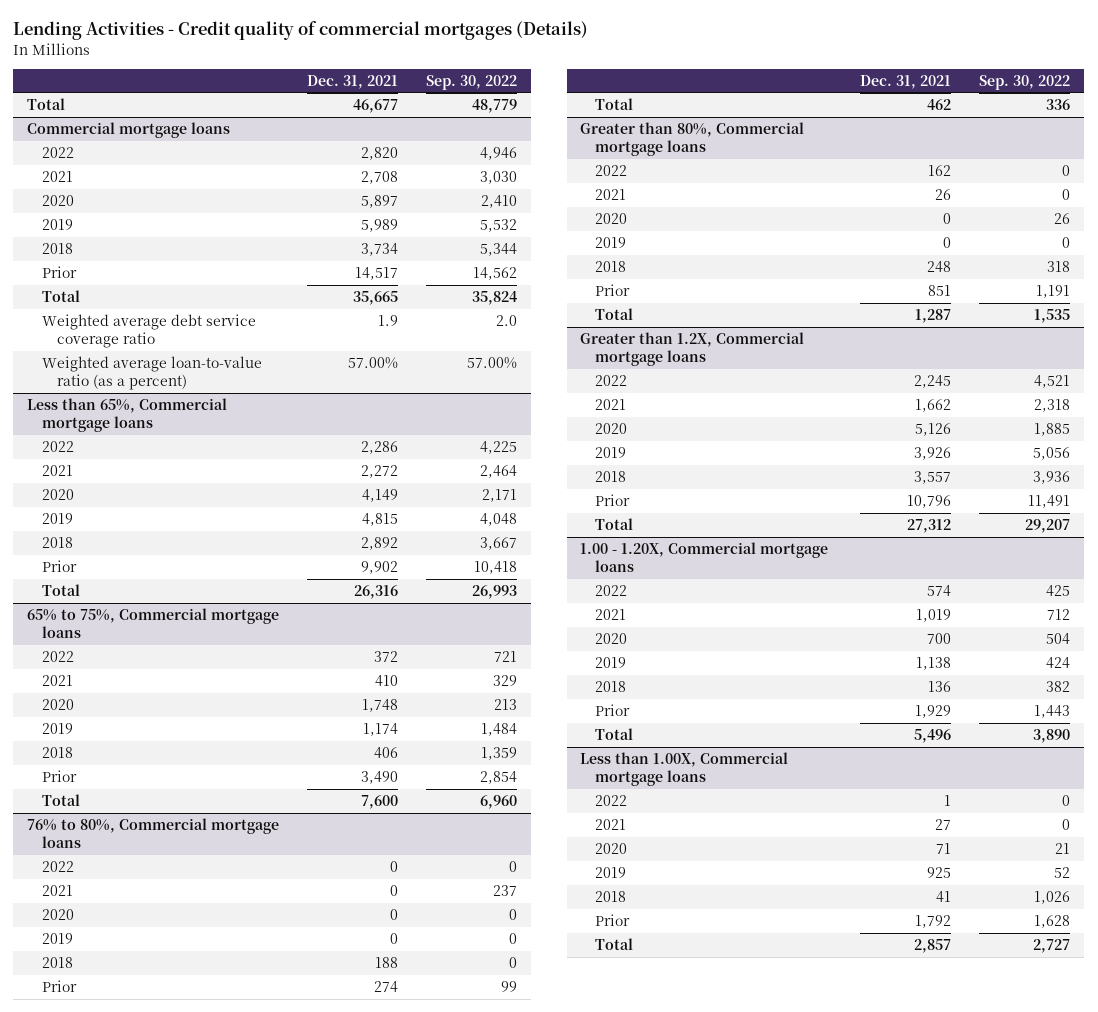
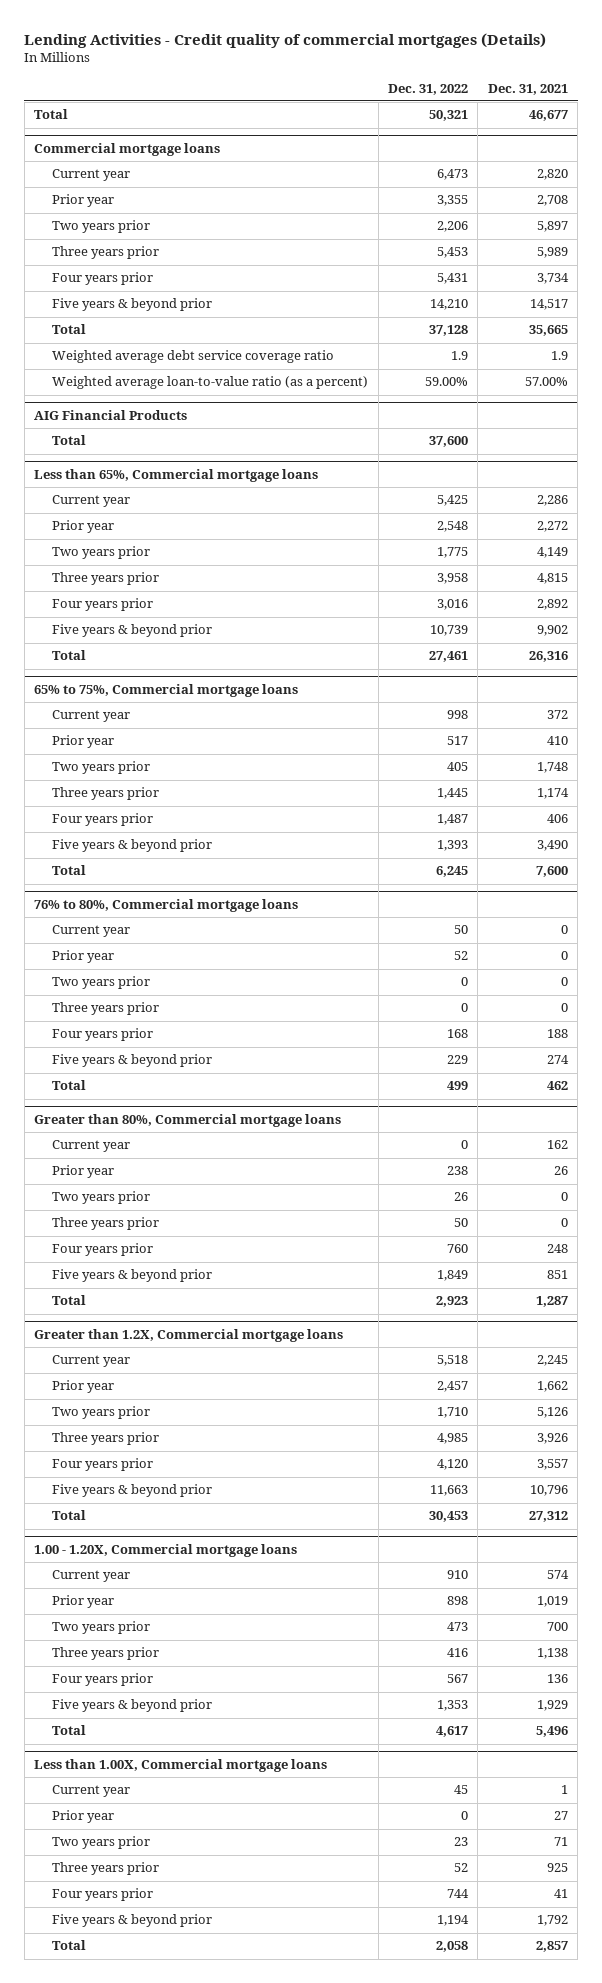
[426,74,518,90] Sep. 30, 2022 -> none
none -> [388,83,469,95] Dec. 31, 2022
[42,147,75,159] 2022 -> [52,169,131,182] Current year
[42,171,74,183] 2021 -> [52,194,115,208] Prior year
[42,195,75,207] 2020 -> [52,220,151,234] Two years prior
[42,219,74,231] 2019 -> [52,246,160,260] Three years prior
[42,243,74,255] 2018 -> [52,272,154,286] Four years prior
[42,266,78,279] Prior -> [52,298,213,312] Five years & beyond prior
none -> [34,410,188,421] AIG Financial Products
none -> [52,435,87,446] Total
[42,441,75,453] 2022 -> [52,495,131,508] Current year
[42,465,74,477] 2021 -> [52,520,115,534] Prior year
[42,489,75,501] 2020 -> [52,546,151,560] Two years prior
[42,513,74,525] 2019 -> [52,572,160,586] Three years prior
[42,537,74,549] 2018 -> [52,598,154,612] Four years prior
[42,560,78,573] Prior -> [52,624,213,638] Five years & beyond prior
[42,651,75,663] 2022 -> [52,710,131,723] Current year
[42,675,74,687] 2021 -> [52,735,115,749] Prior year
[42,699,75,711] 2020 -> [52,761,151,775] Two years prior
[42,723,74,735] 2019 -> [52,787,160,801] Three years prior
[42,747,74,759] 2018 -> [52,813,154,827] Four years prior
[42,770,78,783] Prior -> [52,839,213,853] Five years & beyond prior
[42,861,75,873] 2022 -> [52,925,131,938] Current year
[42,885,74,897] 2021 -> [52,950,115,964] Prior year
[42,909,75,921] 2020 -> [52,976,151,990] Two years prior
[42,933,74,945] 2019 -> [52,1002,160,1016] Three years prior
[42,957,74,969] 2018 -> [52,1028,154,1042] Four years prior
[42,980,78,993] Prior -> [52,1054,213,1068] Five years & beyond prior
[595,165,628,177] 2022 -> [52,1140,131,1153] Current year
[595,189,627,201] 2021 -> [52,1165,115,1179] Prior year
[595,213,628,225] 2020 -> [52,1191,151,1205] Two years prior
[595,237,627,249] 2019 -> [52,1217,160,1231] Three years prior
[595,261,627,273] 2018 -> [52,1243,154,1257] Four years prior
[595,284,631,297] Prior -> [52,1269,213,1283] Five years & beyond prior
[595,375,628,387] 2022 -> [52,1355,131,1368] Current year
[595,399,627,411] 2021 -> [52,1380,115,1394] Prior year
[595,423,628,435] 2020 -> [52,1406,151,1420] Two years prior
[595,447,627,459] 2019 -> [52,1432,160,1446] Three years prior
[595,471,627,483] 2018 -> [52,1458,154,1472] Four years prior
[595,494,631,507] Prior -> [52,1484,213,1498] Five years & beyond prior
[595,585,628,597] 2022 -> [52,1570,131,1583] Current year
[595,609,627,621] 2021 -> [52,1595,115,1609] Prior year
[595,633,628,645] 2020 -> [52,1621,151,1635] Two years prior
[595,657,627,669] 2019 -> [52,1647,160,1661] Three years prior
[595,681,627,693] 2018 -> [52,1673,154,1687] Four years prior
[595,704,631,717] Prior -> [52,1699,213,1713] Five years & beyond prior
[595,795,628,807] 2022 -> [52,1785,131,1798] Current year
[595,819,627,831] 2021 -> [52,1810,115,1824] Prior year
[595,843,628,855] 2020 -> [52,1836,151,1850] Two years prior
[595,867,627,879] 2019 -> [52,1862,160,1876] Three years prior
[595,891,627,903] 2018 -> [52,1888,154,1902] Four years prior
[595,914,631,927] Prior -> [52,1914,213,1928] Five years & beyond prior

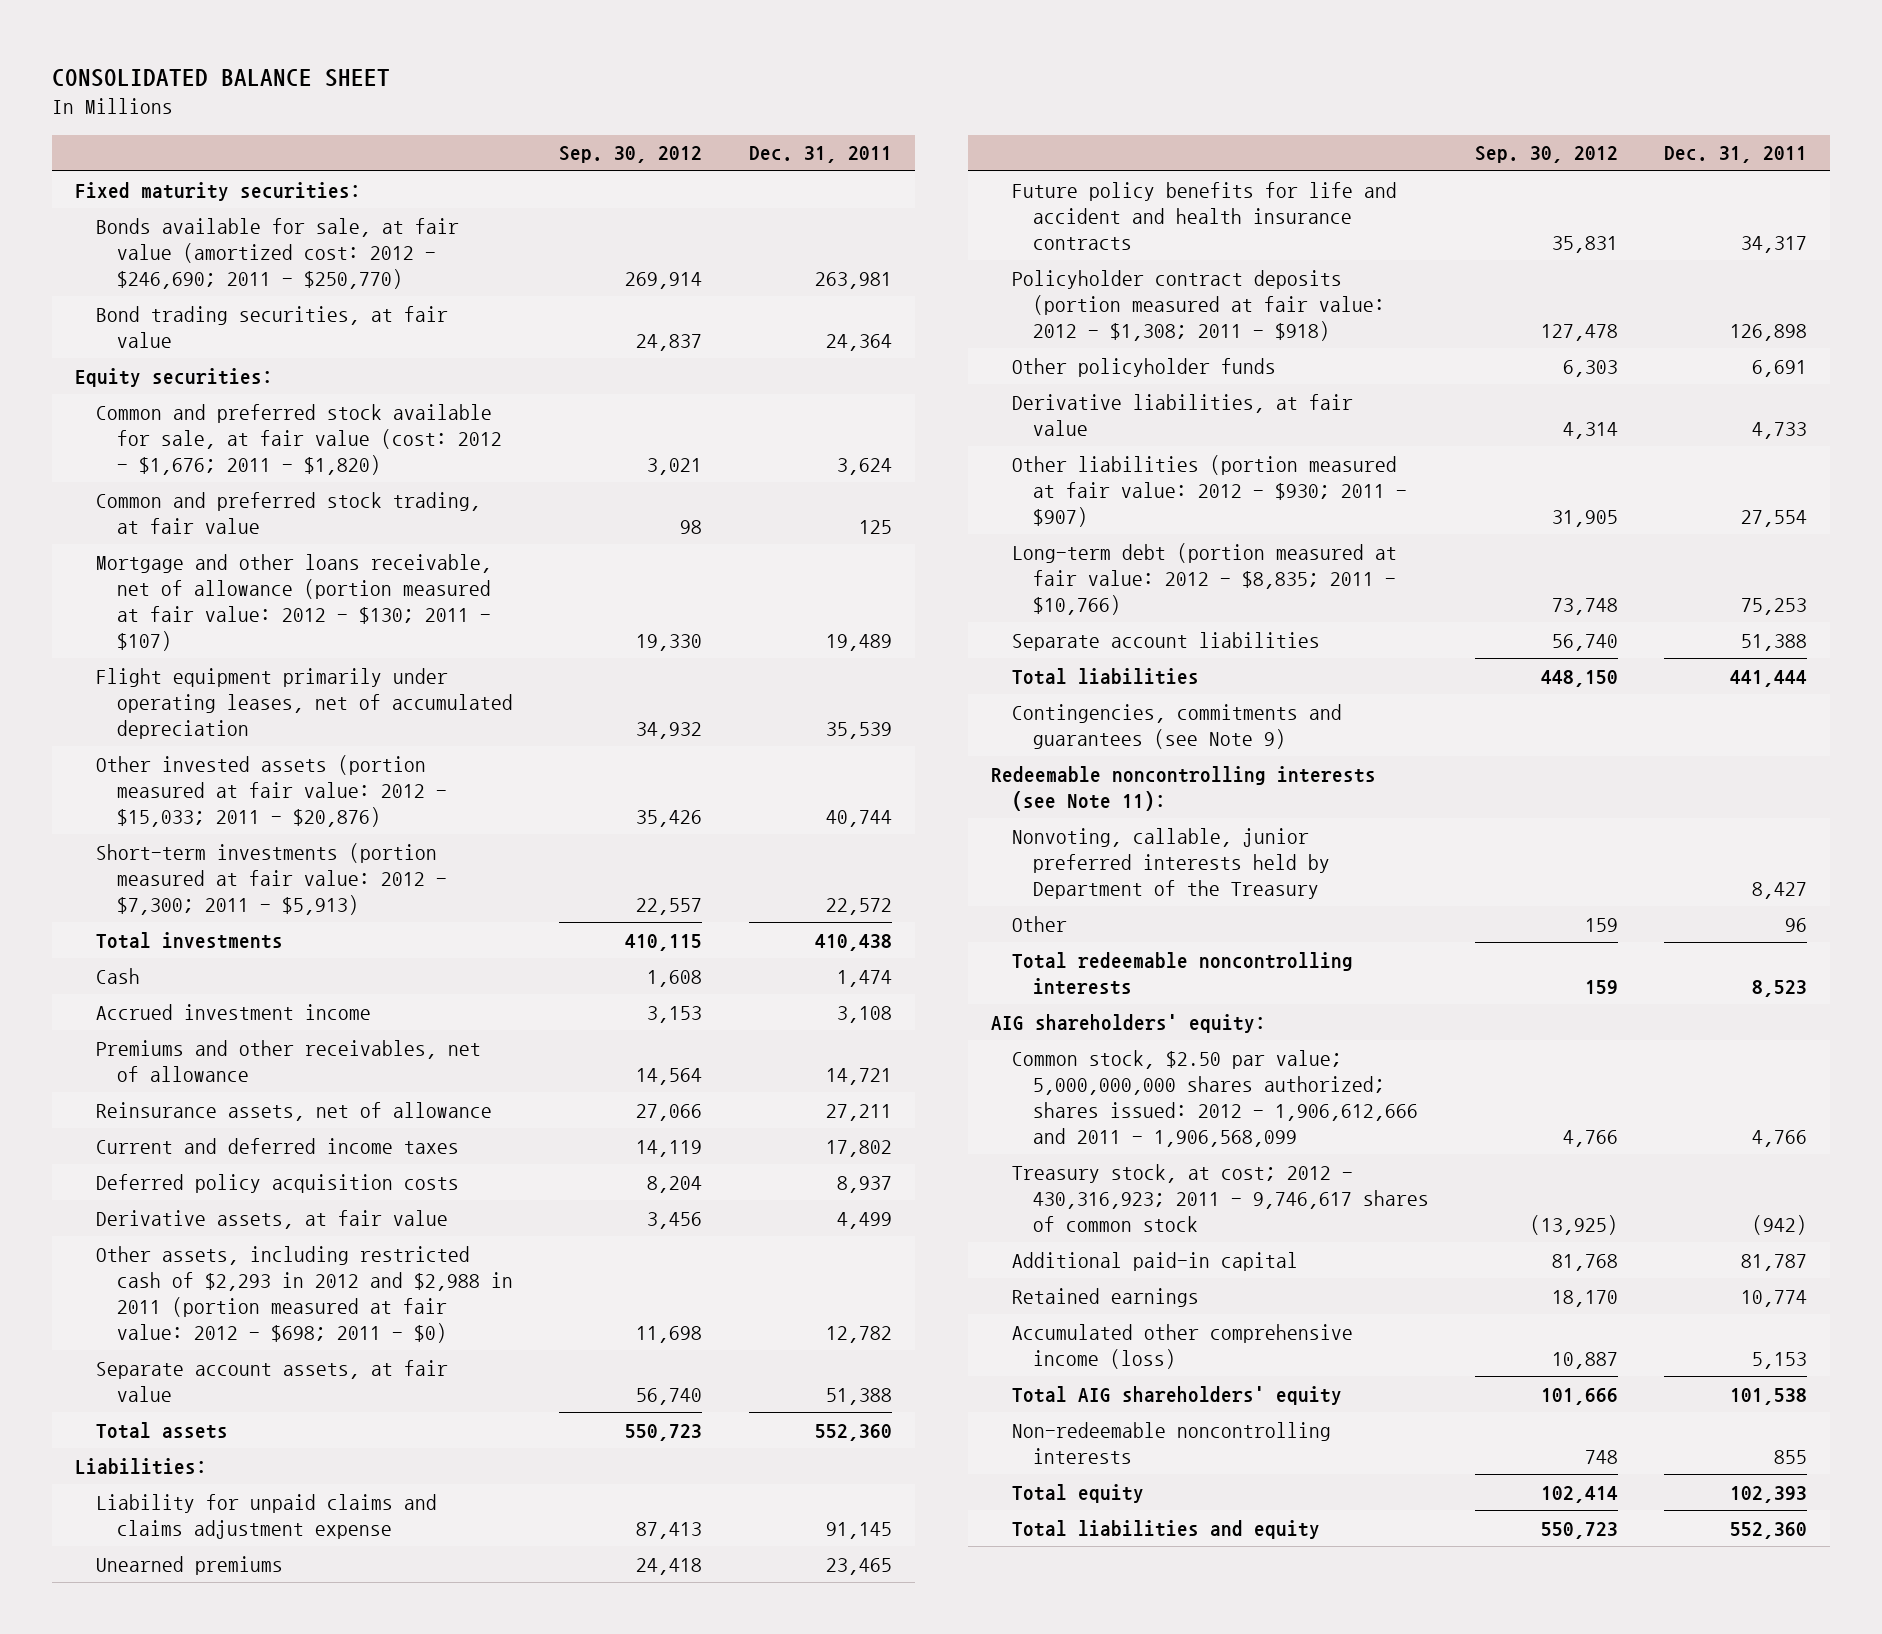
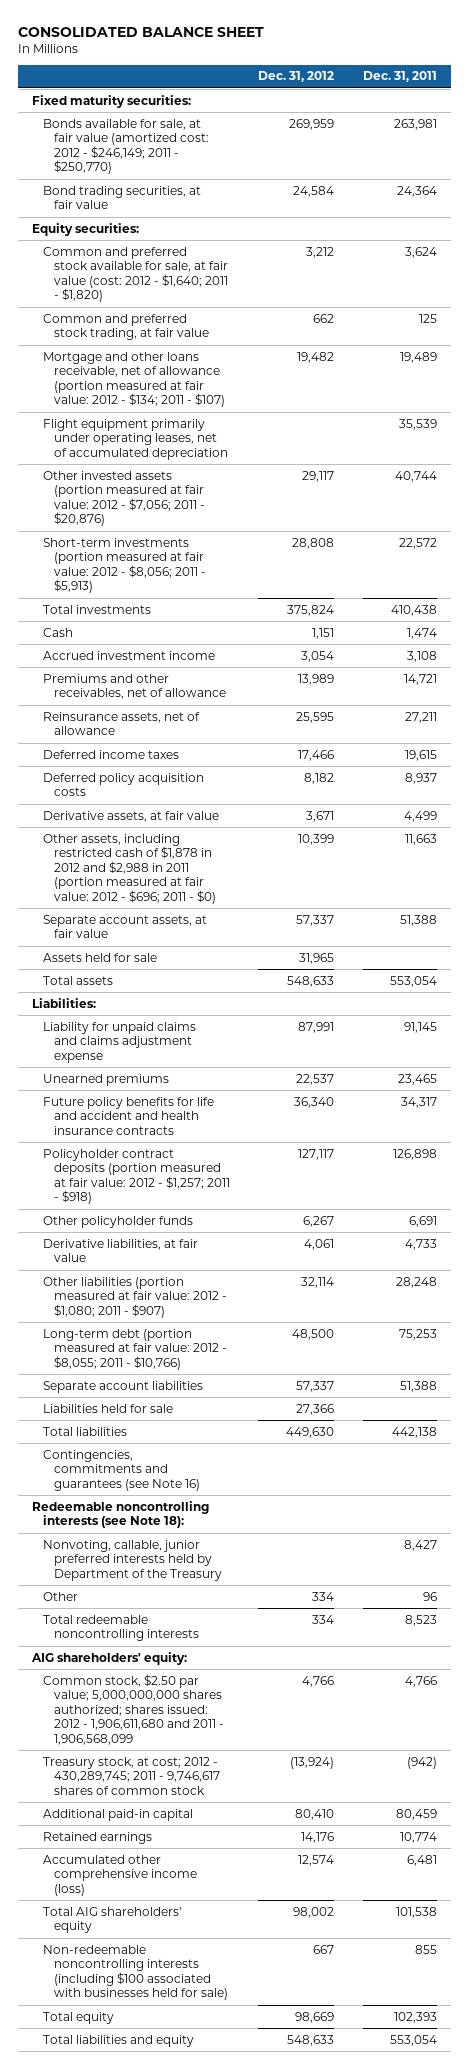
[559,146,703,164] Sep. 30, 2012 -> none
none -> [258,71,335,83] Dec. 31, 2012
[96,217,460,289] Bonds available for sale, at fair value (amortized cost: 2012 - $246,690; 2011 - $250,770) -> [42,118,209,175] Bonds available for sale, at fair value (amortized cost: 2012 - $246,149; 2011 - $250,770)
[96,403,503,475] Common and preferred stock available for sale, at fair value (cost: 2012 - $1,676; 2011 - $1,820) -> [42,246,228,303] Common and preferred stock available for sale, at fair value (cost: 2012 - $1,640; 2011 - $1,820)
[96,553,493,651] Mortgage and other loans receivable, net of allowance (portion measured at fair value: 2012 - $130; 2011 - $107) -> [42,351,225,408] Mortgage and other loans receivable, net of allowance (portion measured at fair value: 2012 - $134; 2011 - $107)
[96,754,448,827] Other invested assets (portion measured at fair value: 2012 - $15,033; 2011 - $20,876) -> [42,470,205,527] Other invested assets (portion measured at fair value: 2012 - $7,056; 2011 - $20,876)
[96,842,448,915] Short-term investments (portion measured at fair value: 2012 - $7,300; 2011 - $5,913) -> [42,537,206,594] Short-term investments (portion measured at fair value: 2012 - $8,056; 2011 - $5,913)
[96,1137,460,1154] Current and deferred income taxes -> [42,749,179,759] Deferred income taxes
[825,1139,892,1157] 17,802 -> [404,749,437,761] 19,615
[96,1245,514,1343] Other assets, including restricted cash of $2,293 in 2012 and $2,988 in 2011 (portion measured at fair value: 2012 - $698; 2011 - $0) -> [42,833,216,904] Other assets, including restricted cash of $1,878 in 2012 and $2,988 in 2011 (portion measured at fair value: 2012 - $696; 2011 - $0)
[825,1325,892,1343] 12,782 -> [404,833,437,845] 11,663
none -> [42,952,157,962] Assets held for sale
[814,1423,892,1441] 552,360 -> [389,975,437,987] 553,054
[1011,269,1385,341] Policyholder contract deposits (portion measured at fair value: 2012 - $1,308; 2011 - $918) -> [42,1148,230,1205] Policyholder contract deposits (portion measured at fair value: 2012 - $1,257; 2011 - $918)
[1011,454,1407,527] Other liabilities (portion measured at fair value: 2012 - $930; 2011 - $907) -> [42,1276,227,1318] Other liabilities (portion measured at fair value: 2012 - $1,080; 2011 - $907)
[1741,509,1808,527] 27,554 -> [395,1276,437,1288] 28,248
[1011,542,1397,615] Long-term debt (portion measured at fair value: 2012 - $8,835; 2011 - $10,766) -> [42,1328,227,1370] Long-term debt (portion measured at fair value: 2012 - $8,055; 2011 - $10,766)
none -> [42,1403,173,1413] Liabilities held for sale
[1730,669,1808,687] 441,444 -> [391,1426,437,1438] 442,138
[1011,703,1342,749] Contingencies, commitments and guarantees (see Note 9) -> [42,1449,200,1491] Contingencies, commitments and guarantees (see Note 16)
[990,765,1376,811] Redeemable noncontrolling interests (see Note 11): -> [32,1500,210,1529] Redeemable noncontrolling interests (see Note 18):
[1011,1049,1418,1147] Common stock, $2.50 par value; 5,000,000,000 shares authorized; shares issued: 2012 - 1,906,612,666 and 2011 - 1,906,568,099 -> [42,1673,224,1745] Common stock, $2.50 par value; 5,000,000,000 shares authorized; shares issued: 2012 - 1,906,611,680 and 2011 - 1,906,568,099
[1011,1163,1429,1232] Treasury stock, at cost; 2012 - 430,316,923; 2011 - 9,746,617 shares of common stock -> [42,1756,220,1795] Treasury stock, at cost; 2012 - 430,289,745; 2011 - 9,746,617 shares of common stock
[1741,1253,1808,1271] 81,787 -> [395,1808,437,1820] 80,459
[1752,1351,1808,1369] 5,153 -> [406,1854,437,1866] 6,481
[1011,1421,1331,1464] Non-redeemable noncontrolling interests -> [42,1944,228,2001] Non-redeemable noncontrolling interests (including $100 associated with businesses held for sale)
[1730,1521,1808,1539] 552,360 -> [389,2034,437,2046] 553,054

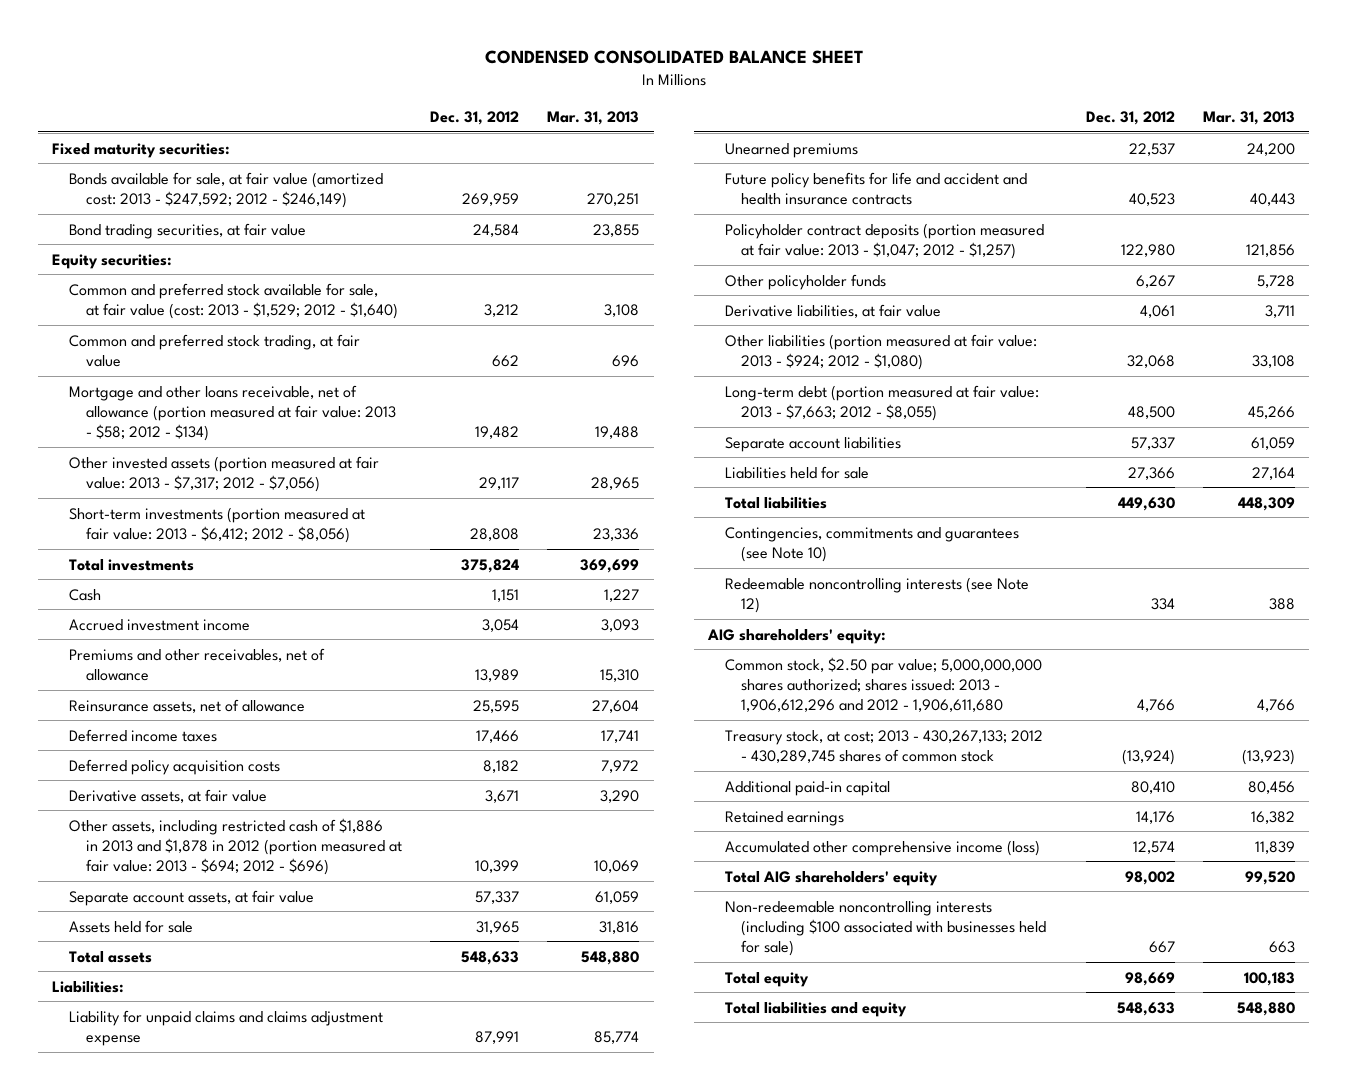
[17,26,264,37] CONSOLIDATED BALANCE SHEET -> [484,50,863,65] CONDENSED CONSOLIDATED BALANCE SHEET
[362,71,437,83] Dec. 31, 2011 -> none
none -> [547,110,640,125] Mar. 31, 2013
[42,118,209,175] Bonds available for sale, at fair value (amortized cost: 2012 - $246,149; 2011 - $250,770) -> [69,171,384,208] Bonds available for sale, at fair value (amortized cost: 2013 - $247,592; 2012 - $246,149)
[42,246,228,303] Common and preferred stock available for sale, at fair value (cost: 2012 - $1,640; 2011 - $1,820) -> [69,282,399,319] Common and preferred stock available for sale, at fair value (cost: 2013 - $1,529; 2012 - $1,640)
[42,418,228,460] Flight equipment primarily under operating leases, net of accumulated depreciation -> none
[42,351,225,408] Mortgage and other loans receivable, net of allowance (portion measured at fair value: 2012 - $134; 2011 - $107) -> [69,384,397,442] Mortgage and other loans receivable, net of allowance (portion measured at fair value: 2013 - $58; 2012 - $134)
[42,470,205,527] Other invested assets (portion measured at fair value: 2012 - $7,056; 2011 - $20,876) -> [69,455,380,492] Other invested assets (portion measured at fair value: 2013 - $7,317; 2012 - $7,056)
[42,537,206,594] Short-term investments (portion measured at fair value: 2012 - $8,056; 2011 - $5,913) -> [69,506,366,543] Short-term investments (portion measured at fair value: 2013 - $6,412; 2012 - $8,056)
[42,833,216,904] Other assets, including restricted cash of $1,878 in 2012 and $2,988 in 2011 (portion measured at fair value: 2012 - $696; 2011 - $0) -> [69,817,403,876] Other assets, including restricted cash of $1,886 in 2013 and $1,878 in 2012 (portion measured at fair value: 2013 - $694; 2012 - $696)
[294,1096,335,1108] 36,340 -> [1128,192,1175,206] 40,523
[42,1148,230,1205] Policyholder contract deposits (portion measured at fair value: 2012 - $1,257; 2011 - $918) -> [724,222,1044,259] Policyholder contract deposits (portion measured at fair value: 2013 - $1,047; 2012 - $1,257)
[298,1148,335,1160] 127,117 -> [1120,243,1175,257] 122,980
[42,1276,227,1318] Other liabilities (portion measured at fair value: 2012 - $1,080; 2011 - $907) -> [724,333,1037,370] Other liabilities (portion measured at fair value: 2013 - $924; 2012 - $1,080)
[301,1276,335,1288] 32,114 -> [1126,354,1175,368] 32,068
[42,1328,227,1370] Long-term debt (portion measured at fair value: 2012 - $8,055; 2011 - $10,766) -> [724,384,1039,421] Long-term debt (portion measured at fair value: 2013 - $7,663; 2012 - $8,055)
[32,1500,210,1529] Redeemable noncontrolling interests (see Note 18): -> none
[42,1539,222,1581] Nonvoting, callable, junior preferred interests held by Department of the Treasury -> none
[42,1591,78,1601] Other -> none
[42,1449,200,1491] Contingencies, commitments and guarantees (see Note 16) -> [724,526,1019,562] Contingencies, commitments and guarantees (see Note 10)
[42,1614,199,1642] Total redeemable noncontrolling interests -> [724,576,1029,613] Redeemable noncontrolling interests (see Note 12)
[42,1673,224,1745] Common stock, $2.50 par value; 5,000,000,000 shares authorized; shares issued: 2012 - 1,906,611,680 and 2011 - 1,906,568,099 -> [724,656,1042,713] Common stock, $2.50 par value; 5,000,000,000 shares authorized; shares issued: 2013 - 1,906,612,296 and 2012 - 1,906,611,680
[42,1756,220,1795] Treasury stock, at cost; 2012 - 430,289,745; 2011 - 9,746,617 shares of common stock -> [724,729,1043,763] Treasury stock, at cost; 2013 - 430,267,133; 2012 - 430,289,745 shares of common stock

